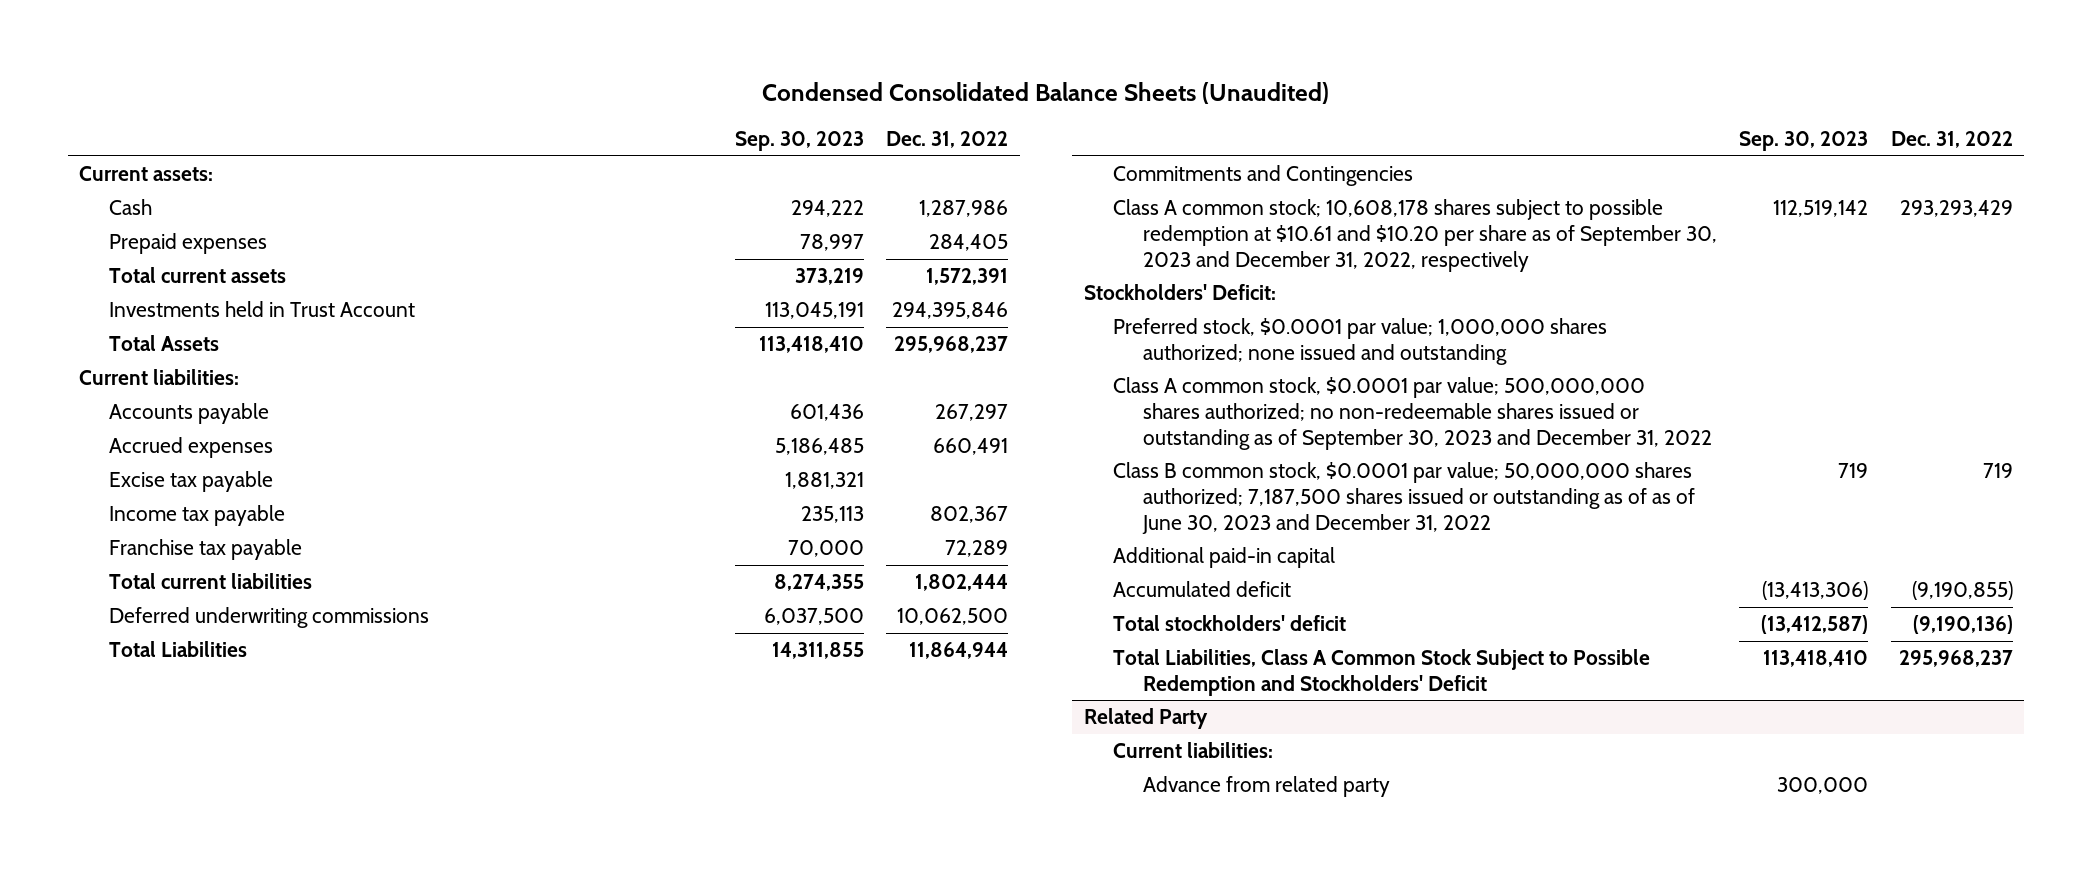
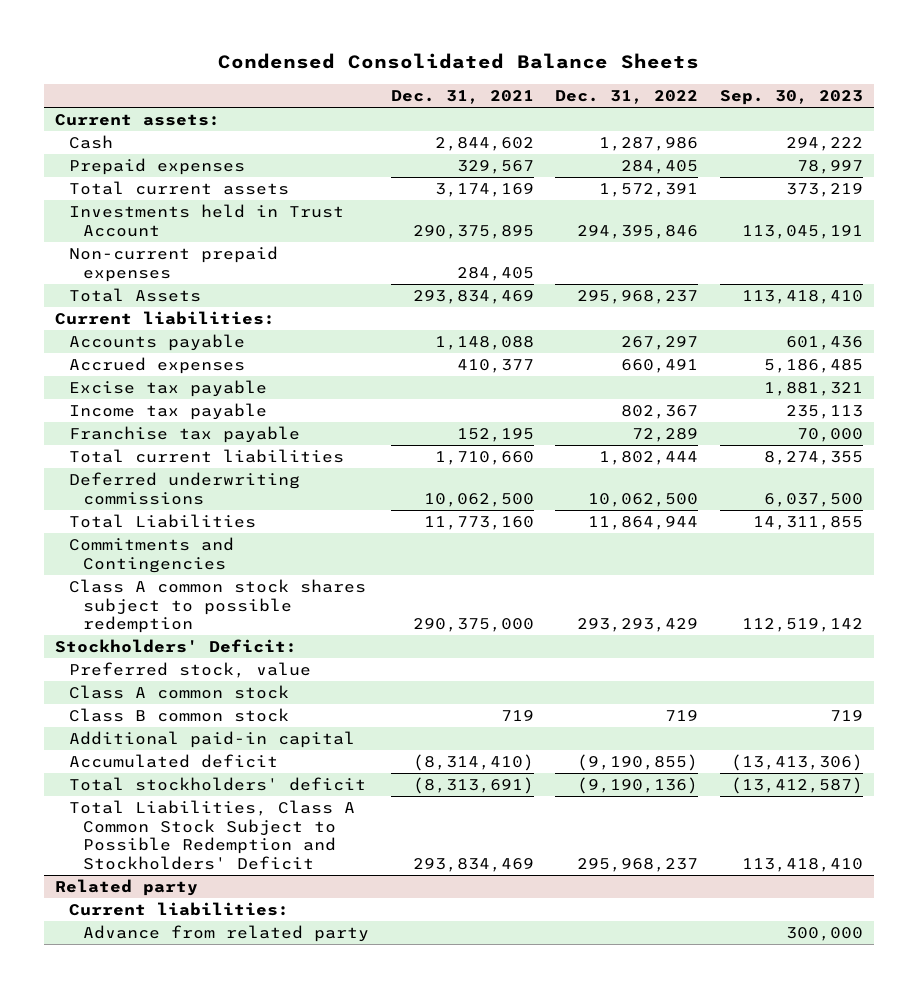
[761,82,1329,105] Condensed Consolidated Balance Sheets (Unaudited) -> [218,53,700,70] Condensed Consolidated Balance Sheets
none -> [390,90,534,105] Dec. 31, 2021
none -> [69,246,279,282] Non-current prepaid expenses
[1113,199,1718,272] Class A common stock; 10,608,178 shares subject to possible redemption at $10.61 and $10.20 per share as of September 30, 2023 and December 31, 2022, respectively -> [69,579,367,634] Class A common stock shares subject to possible redemption
[1113,318,1608,366] Preferred stock, $0.0001 par value; 1,000,000 shares authorized; none issued and outstanding -> [69,662,312,679] Preferred stock, value
[1113,377,1713,450] Class A common stock, $0.0001 par value; 500,000,000 shares authorized; no non-redeemable shares issued or outstanding as of September 30, 2023 and December 31, 2022 -> [69,685,290,700] Class A common stock
[1113,462,1696,534] Class B common stock, $0.0001 par value; 50,000,000 shares authorized; 7,187,500 shares issued or outstanding as of as of June 30, 2023 and December 31, 2022 -> [69,708,290,723] Class B common stock
[1083,708,1208,730] Related Party -> [55,879,199,897] Related party

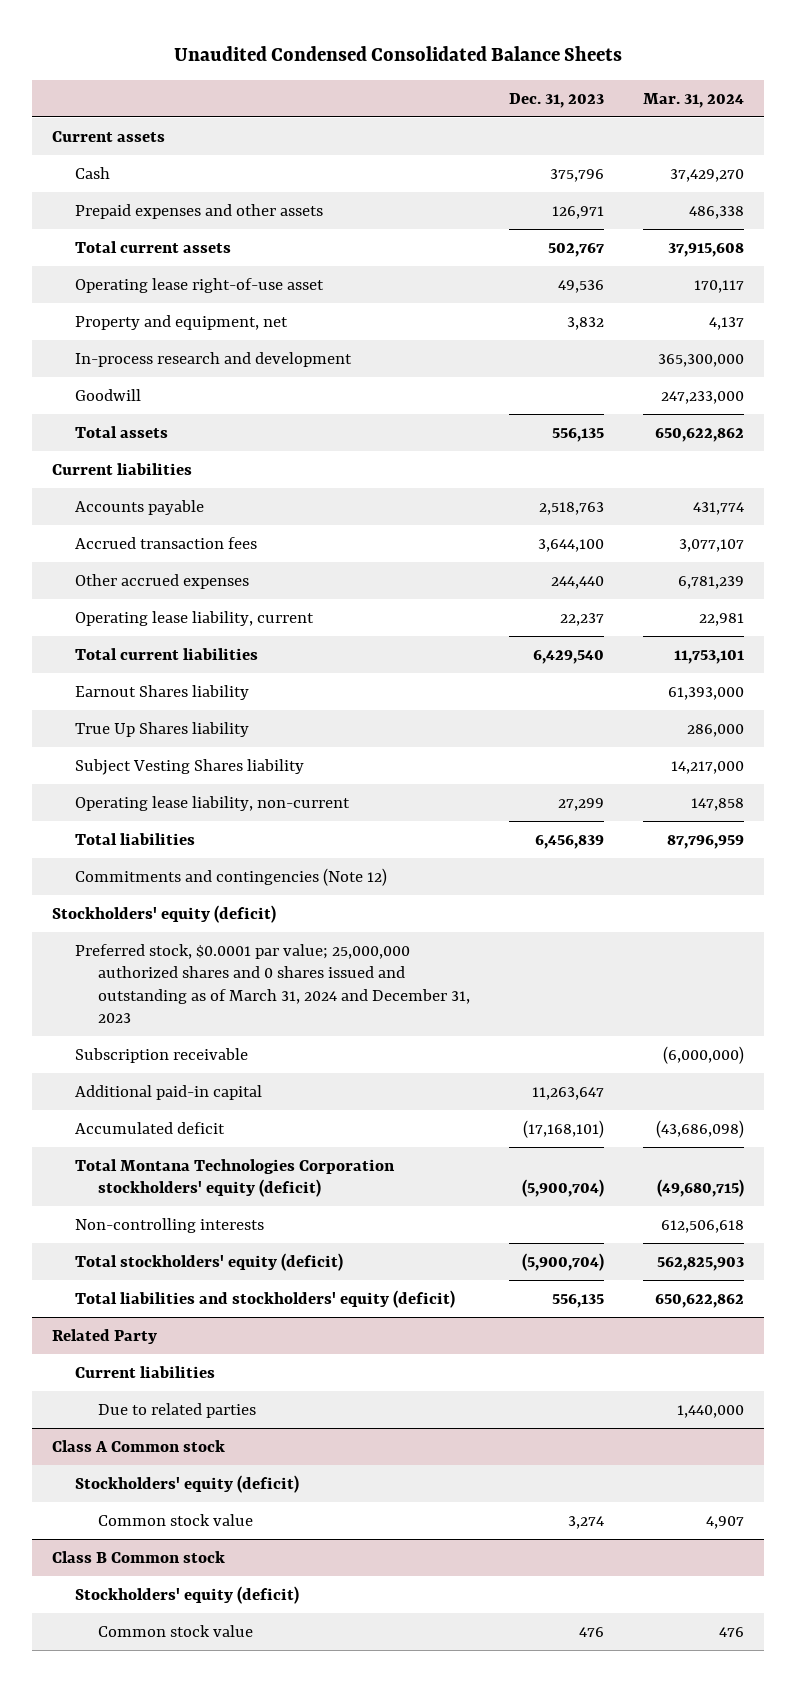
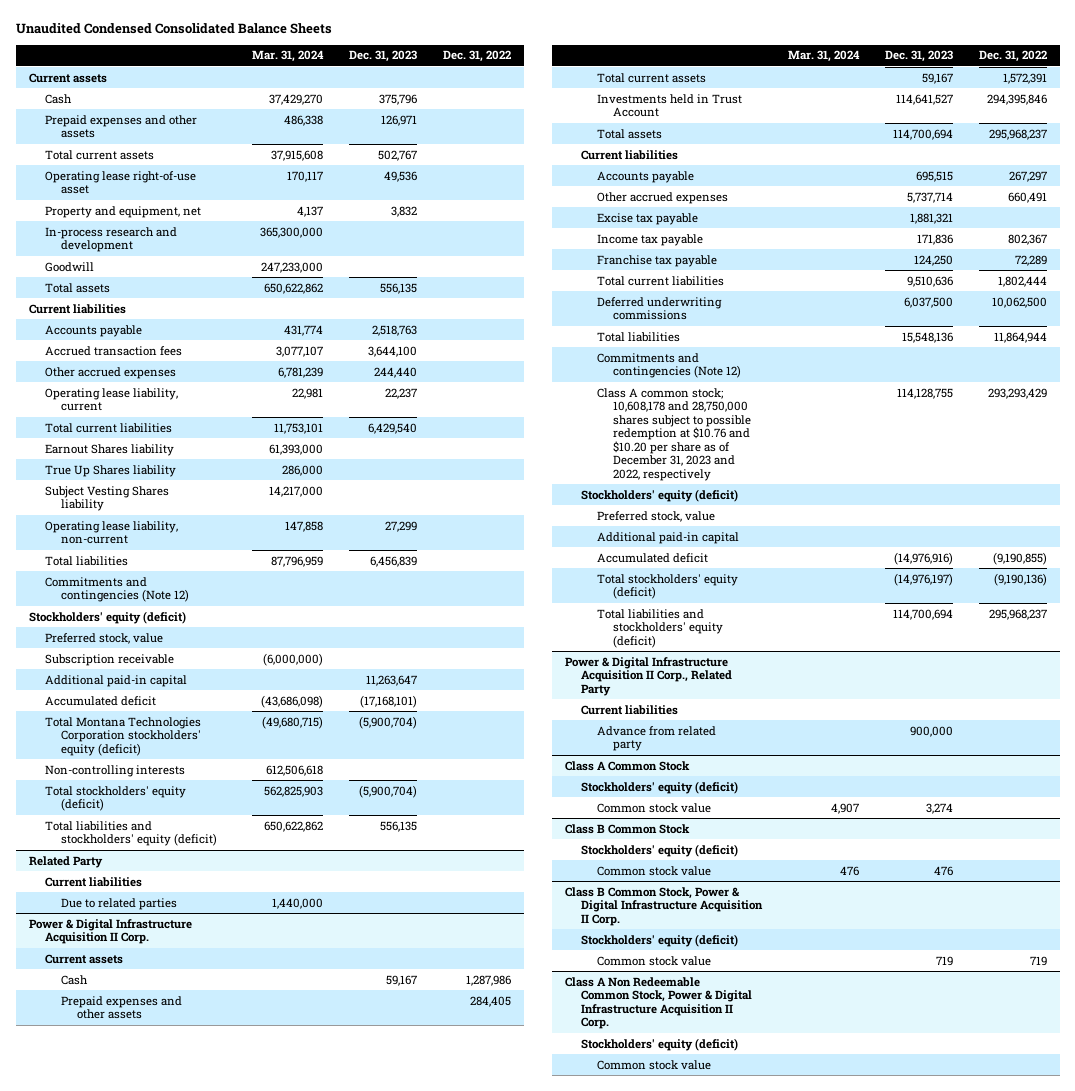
none -> [442,50,511,63] Dec. 31, 2022
[74,943,470,1024] Preferred stock, $0.0001 par value; 25,000,000 authorized shares and 0 shares issued and outstanding as of March 31, 2024 and December 31, 2023 -> [44,632,163,644] Preferred stock, value
[51,1439,225,1452] Class A Common stock -> none
none -> [28,918,192,945] Power & Digital Infrastructure Acquisition II Corp.
none -> [44,953,123,964] Current assets
none -> [61,974,89,985] Cash
none -> [61,995,183,1020] Prepaid expenses and other assets
none -> [597,72,707,83] Total current assets
none -> [597,93,743,118] Investments held in Trust Account
none -> [597,128,663,139] Total assets
none -> [580,149,678,160] Current liabilities
none -> [597,170,695,183] Accounts payable
none -> [597,191,729,204] Other accrued expenses
none -> [597,212,699,225] Excise tax payable
none -> [597,233,704,246] Income tax payable
none -> [597,254,718,267] Franchise tax payable
none -> [597,275,725,286] Total current liabilities
none -> [597,296,723,321] Deferred underwriting commissions
none -> [597,331,681,342] Total liabilities
none -> [597,352,742,379] Commitments and contingencies (Note 12)
none -> [597,387,752,481] Class A common stock; 10,608,178 and 28,750,000 shares subject to possible redemption at $10.76 and $10.20 per share as of December 31, 2023 and 2022, respectively
none -> [597,510,716,522] Preferred stock, value
none -> [597,531,740,544] Additional paid-in capital
none -> [597,552,709,563] Accumulated deficit
none -> [597,573,739,600] Total stockholders' equity (deficit)
none -> [597,608,724,648] Total liabilities and stockholders' equity (deficit)
none -> [564,656,732,696] Power & Digital Infrastructure Acquisition II Corp., Related Party
none -> [580,704,678,715] Current liabilities
none -> [597,725,717,752] Advance from related party
none -> [564,760,690,771] Class A Common Stock
none -> [580,780,738,794] Stockholders' equity (deficit)
[51,1550,225,1563] Class B Common stock -> [564,823,690,834] Class B Common Stock
none -> [564,886,763,926] Class B Common Stock, Power & Digital Infrastructure Acquisition II Corp.
none -> [580,933,738,947] Stockholders' equity (deficit)
none -> [597,955,712,966] Common stock value
none -> [564,976,752,1030] Class A Non Redeemable Common Stock, Power & Digital Infrastructure Acquisition II Corp.
none -> [580,1037,738,1051] Stockholders' equity (deficit)
none -> [597,1059,712,1070] Common stock value

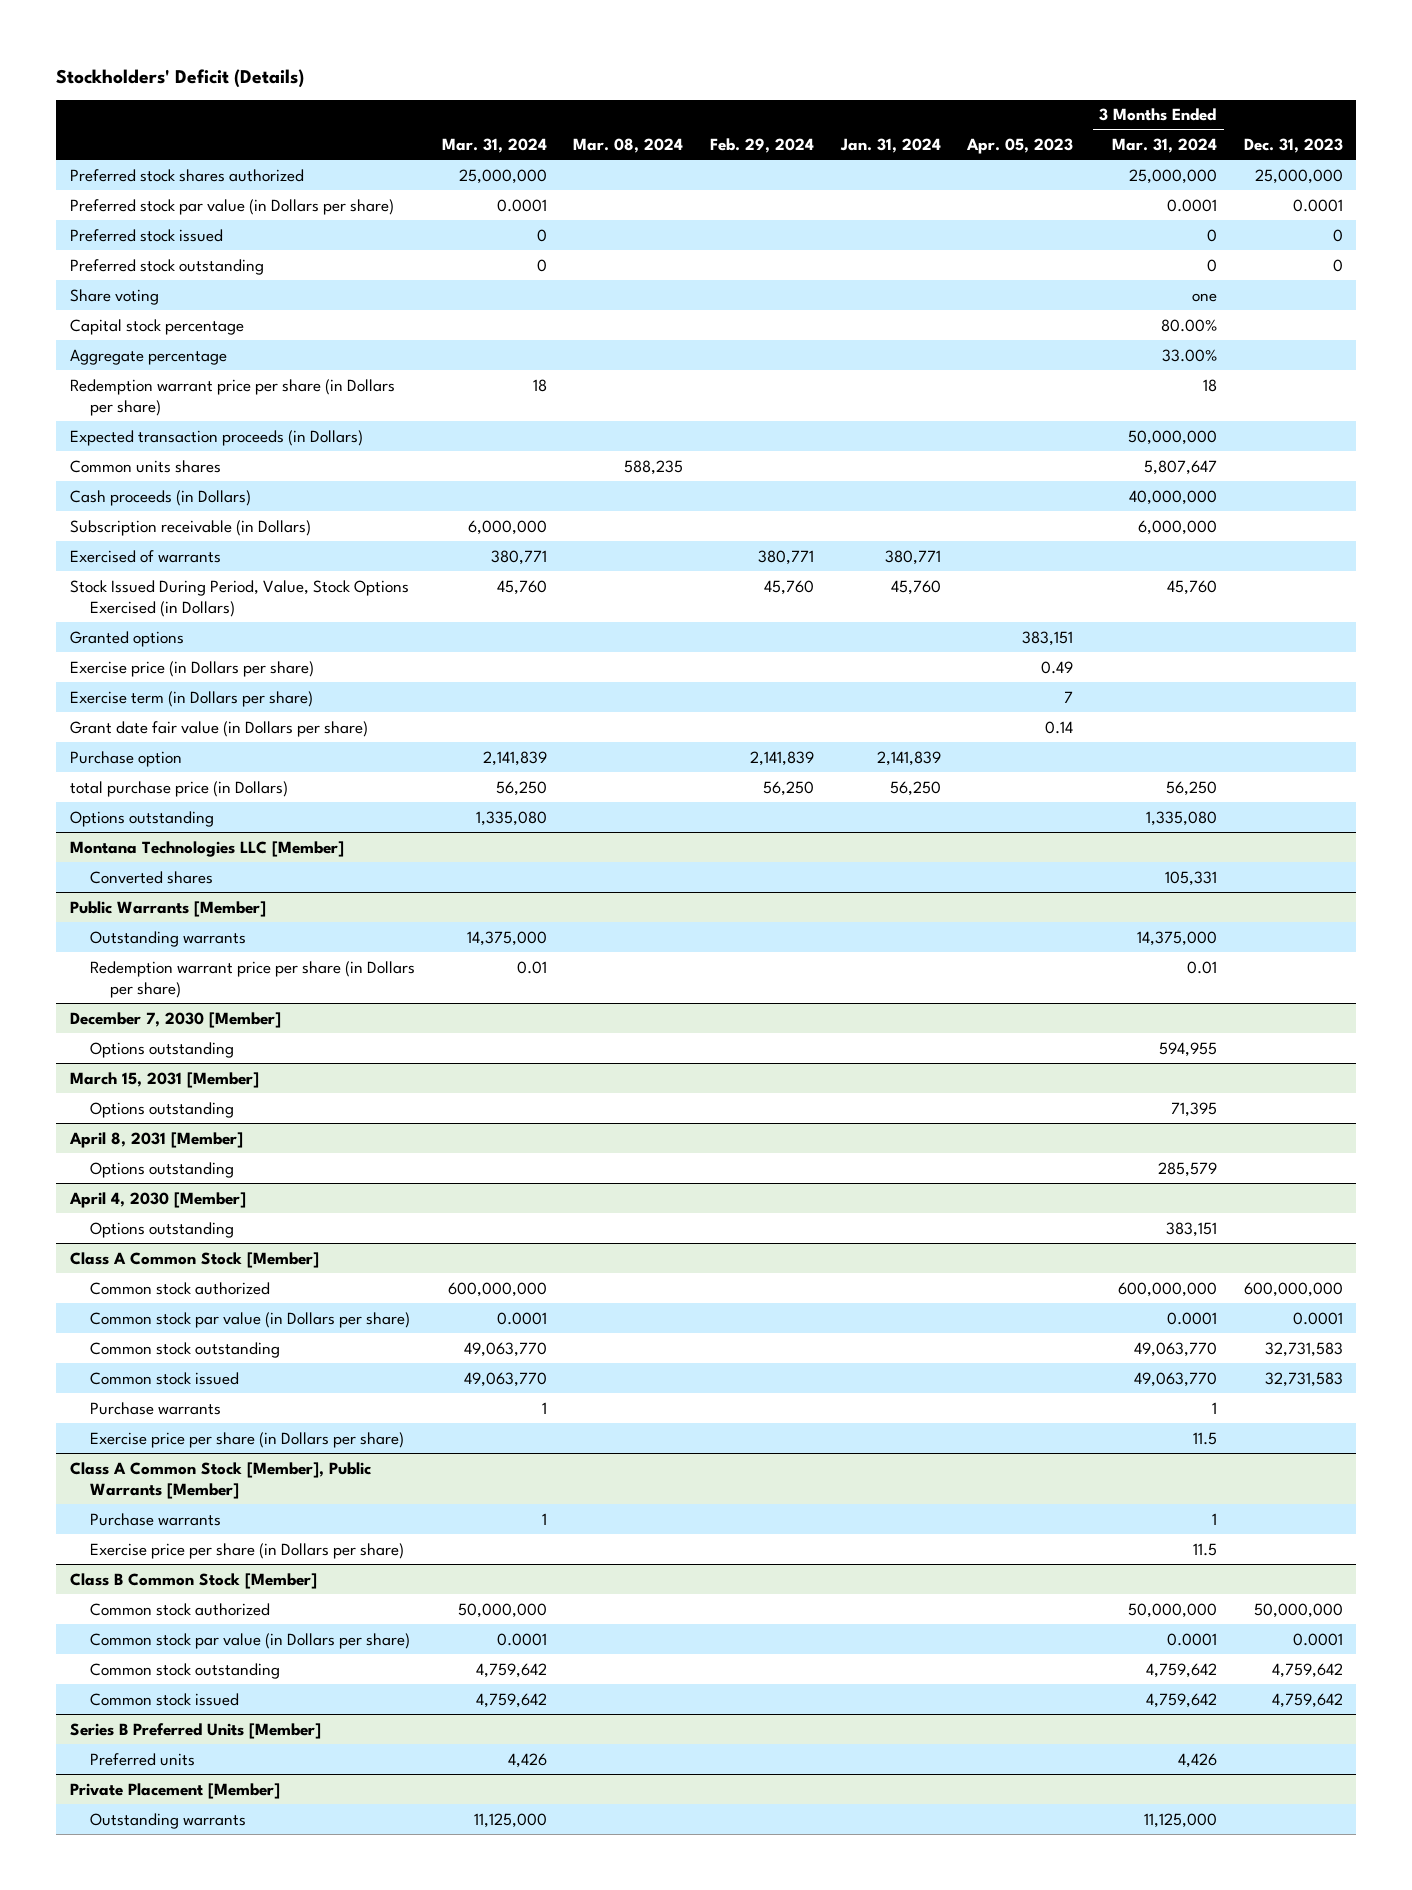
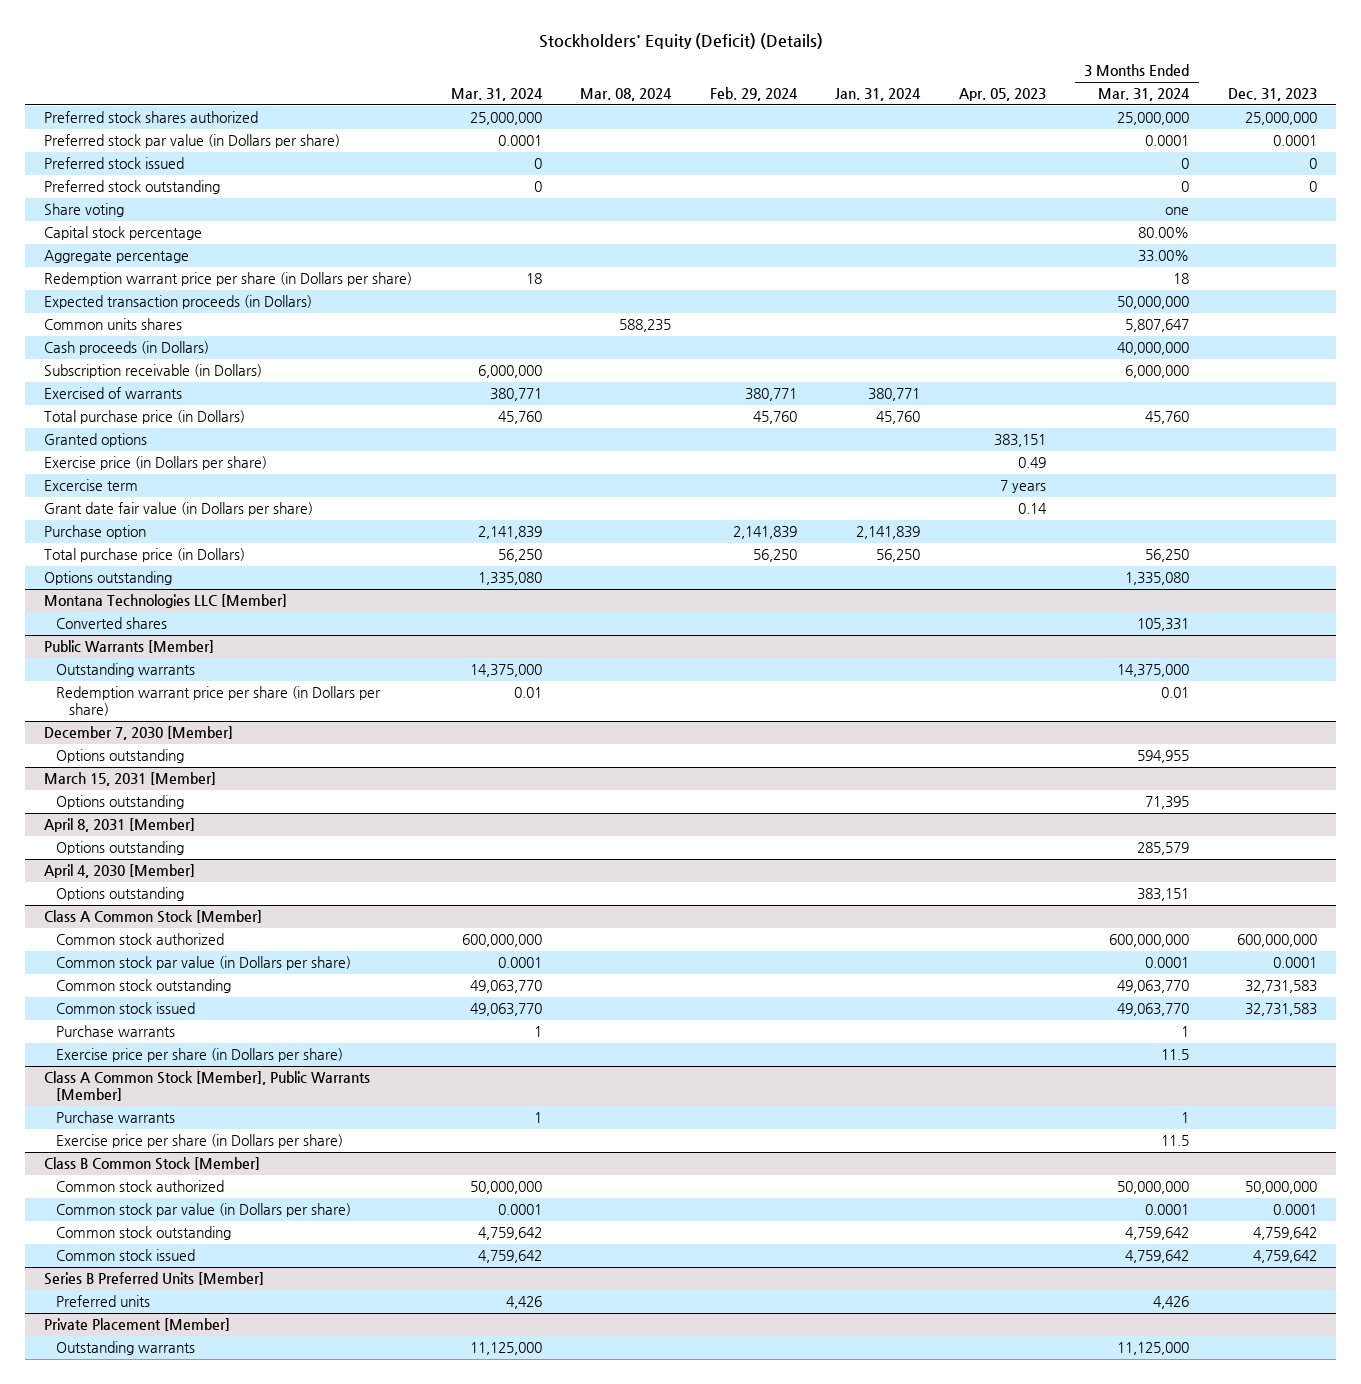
[56,68,305,88] Stockholders' Deficit (Details) -> [538,32,823,49] Stockholders' Equity (Deficit) (Details)
[69,579,409,617] Stock Issued During Period, Value, Stock Options Exercised (in Dollars) -> [44,410,246,425] Total purchase price (in Dollars)
[69,690,313,707] Exercise term (in Dollars per share) -> none
none -> [44,479,139,492] Excercise term
[69,780,288,797] total purchase price (in Dollars) -> [44,548,246,563] Total purchase price (in Dollars)

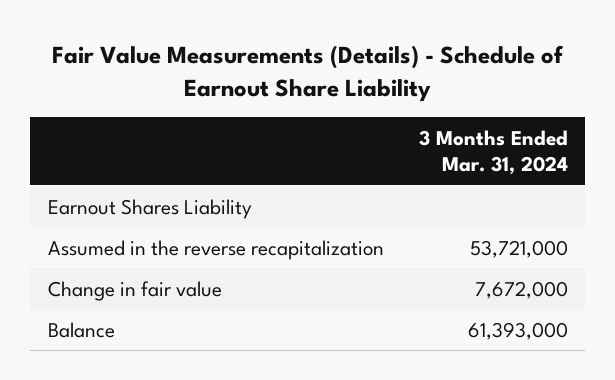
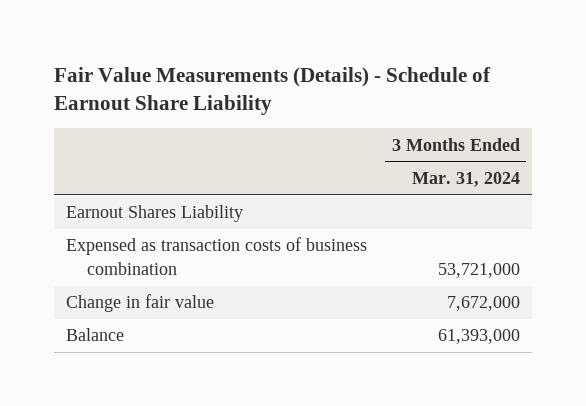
[47,239,384,260] Assumed in the reverse recapitalization -> [65,237,367,275] Expensed as transaction costs of business combination

